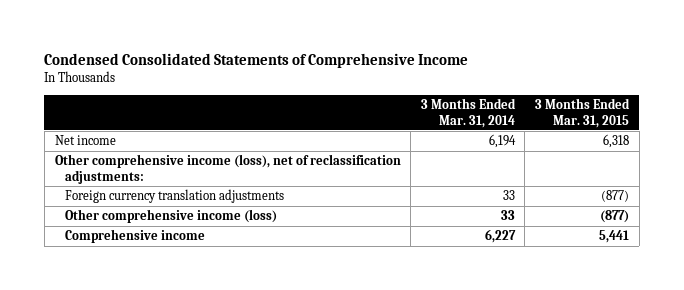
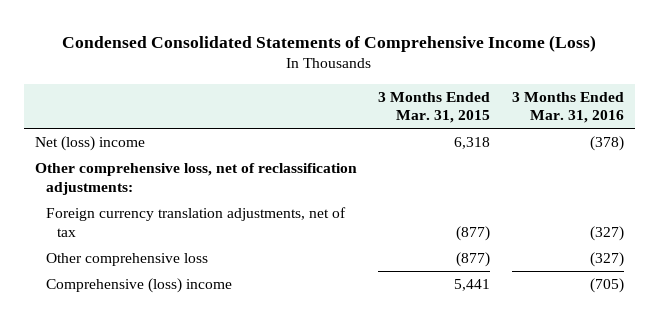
[44,52,469,68] Condensed Consolidated Statements of Comprehensive Income -> [62,34,597,52] Condensed Consolidated Statements of Comprehensive Income (Loss)
[420,98,516,128] 3 Months Ended Mar. 31, 2014 -> none
none -> [512,91,625,124] 3 Months Ended Mar. 31, 2016
[54,135,116,146] Net income -> [34,136,145,152] Net (loss) income
[54,154,401,184] Other comprehensive income (loss), net of reclassification adjustments: -> [34,163,357,195] Other comprehensive loss, net of reclassification adjustments:
[64,189,284,204] Foreign currency translation adjustments -> [45,207,346,237] Foreign currency translation adjustments, net of tax
[64,209,277,224] Other comprehensive income (loss) -> [45,253,208,267] Other comprehensive loss
[64,229,205,244] Comprehensive income -> [45,278,232,294] Comprehensive (loss) income

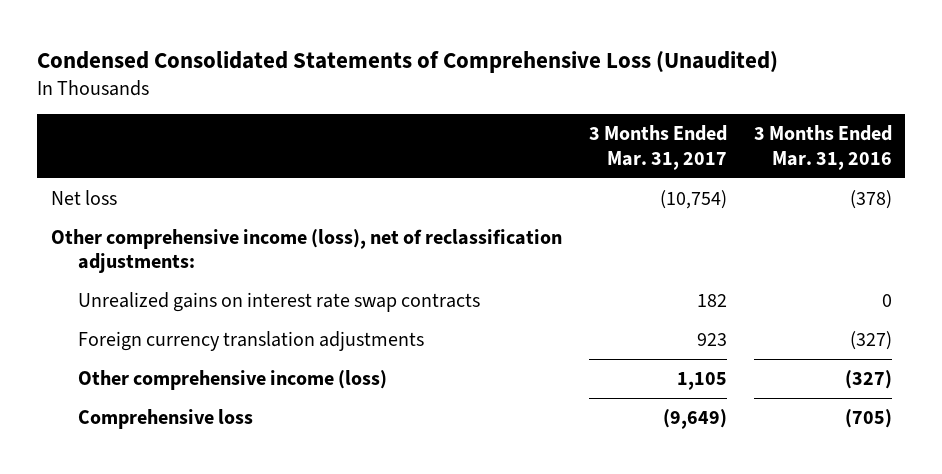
[62,34,597,52] Condensed Consolidated Statements of Comprehensive Income (Loss) -> [37,50,779,73] Condensed Consolidated Statements of Comprehensive Loss (Unaudited)
[378,91,491,124] 3 Months Ended Mar. 31, 2015 -> none
none -> [588,125,727,170] 3 Months Ended Mar. 31, 2017
[34,136,145,152] Net (loss) income -> [50,190,117,206] Net loss
[34,163,357,195] Other comprehensive loss, net of reclassification adjustments: -> [50,229,562,274] Other comprehensive income (loss), net of reclassification adjustments:
none -> [78,292,481,313] Unrealized gains on interest rate swap contracts
[45,207,346,237] Foreign currency translation adjustments, net of tax -> [78,331,425,352] Foreign currency translation adjustments
[45,253,208,267] Other comprehensive loss -> [78,370,388,391] Other comprehensive income (loss)
[45,278,232,294] Comprehensive (loss) income -> [78,409,254,430] Comprehensive loss

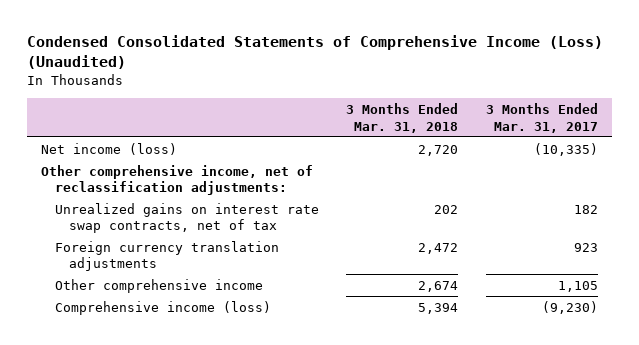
[37,50,779,73] Condensed Consolidated Statements of Comprehensive Loss (Unaudited) -> [26,35,603,70] Condensed Consolidated Statements of Comprehensive Income (Loss) (Unaudited)
[753,125,892,170] 3 Months Ended Mar. 31, 2016 -> none
none -> [346,102,459,133] 3 Months Ended Mar. 31, 2018
[50,190,117,206] Net loss -> [40,142,177,155] Net income (loss)
[659,190,727,210] (10,754) -> [534,142,599,156] (10,335)
[50,229,562,274] Other comprehensive income (loss), net of reclassification adjustments: -> [40,164,313,196] Other comprehensive income, net of reclassification adjustments:
[78,292,481,313] Unrealized gains on interest rate swap contracts -> [54,202,319,234] Unrealized gains on interest rate swap contracts, net of tax
[78,370,388,391] Other comprehensive income (loss) -> [54,278,263,293] Other comprehensive income
[78,409,254,430] Comprehensive loss -> [54,300,271,315] Comprehensive income (loss)
[662,409,727,430] (9,649) -> [542,300,599,314] (9,230)

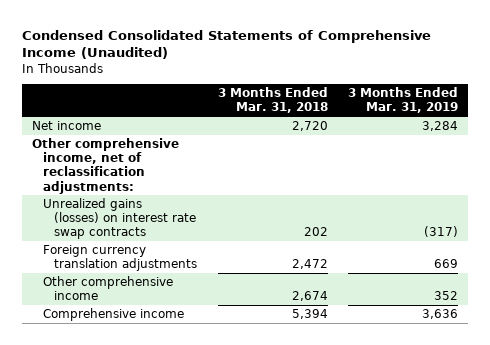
[26,35,603,70] Condensed Consolidated Statements of Comprehensive Income (Loss) (Unaudited) -> [21,29,431,60] Condensed Consolidated Statements of Comprehensive Income (Unaudited)
[486,102,599,133] 3 Months Ended Mar. 31, 2017 -> none
none -> [347,87,458,114] 3 Months Ended Mar. 31, 2019
[40,142,177,155] Net income (loss) -> [32,121,102,131] Net income
[54,202,319,234] Unrealized gains on interest rate swap contracts, net of tax -> [43,198,197,240] Unrealized gains (losses) on interest rate swap contracts
[54,300,271,315] Comprehensive income (loss) -> [43,308,185,322] Comprehensive income

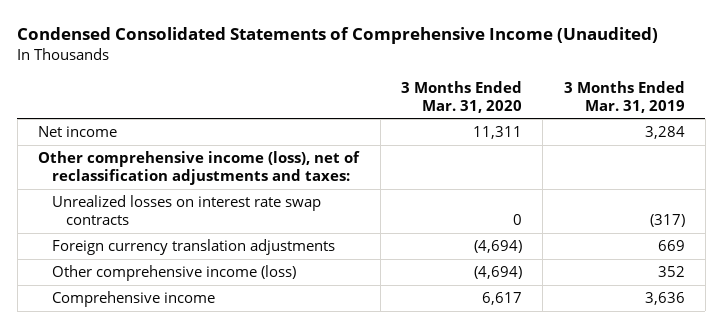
[217,87,328,114] 3 Months Ended Mar. 31, 2018 -> none
none -> [400,80,522,113] 3 Months Ended Mar. 31, 2020
[32,138,180,194] Other comprehensive income, net of reclassification adjustments: -> [38,150,361,186] Other comprehensive income (loss), net of reclassification adjustments and taxes:
[43,198,197,240] Unrealized gains (losses) on interest rate swap contracts -> [52,194,322,226] Unrealized losses on interest rate swap contracts
[43,276,174,301] Other comprehensive income -> [52,264,297,281] Other comprehensive income (loss)

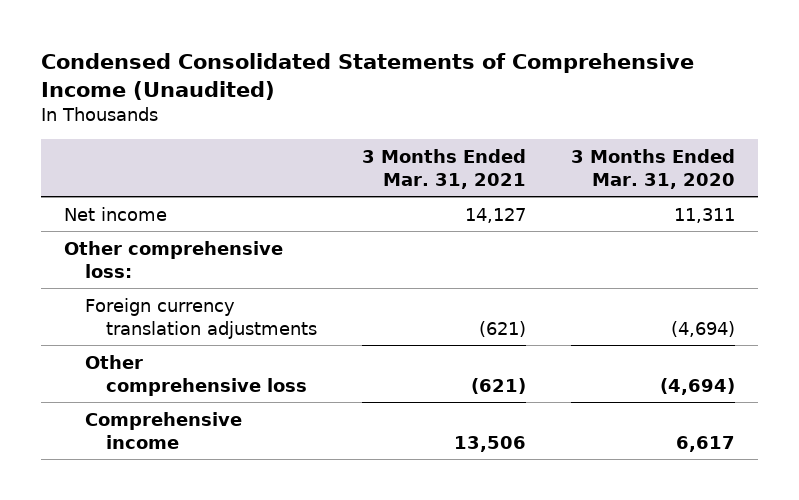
[563,80,685,113] 3 Months Ended Mar. 31, 2019 -> none
none -> [362,148,527,189] 3 Months Ended Mar. 31, 2021
[52,194,322,226] Unrealized losses on interest rate swap contracts -> none
[38,150,361,186] Other comprehensive income (loss), net of reclassification adjustments and taxes: -> [63,240,283,278] Other comprehensive loss:
[52,264,297,281] Other comprehensive income (loss) -> [84,354,308,396] Other comprehensive loss

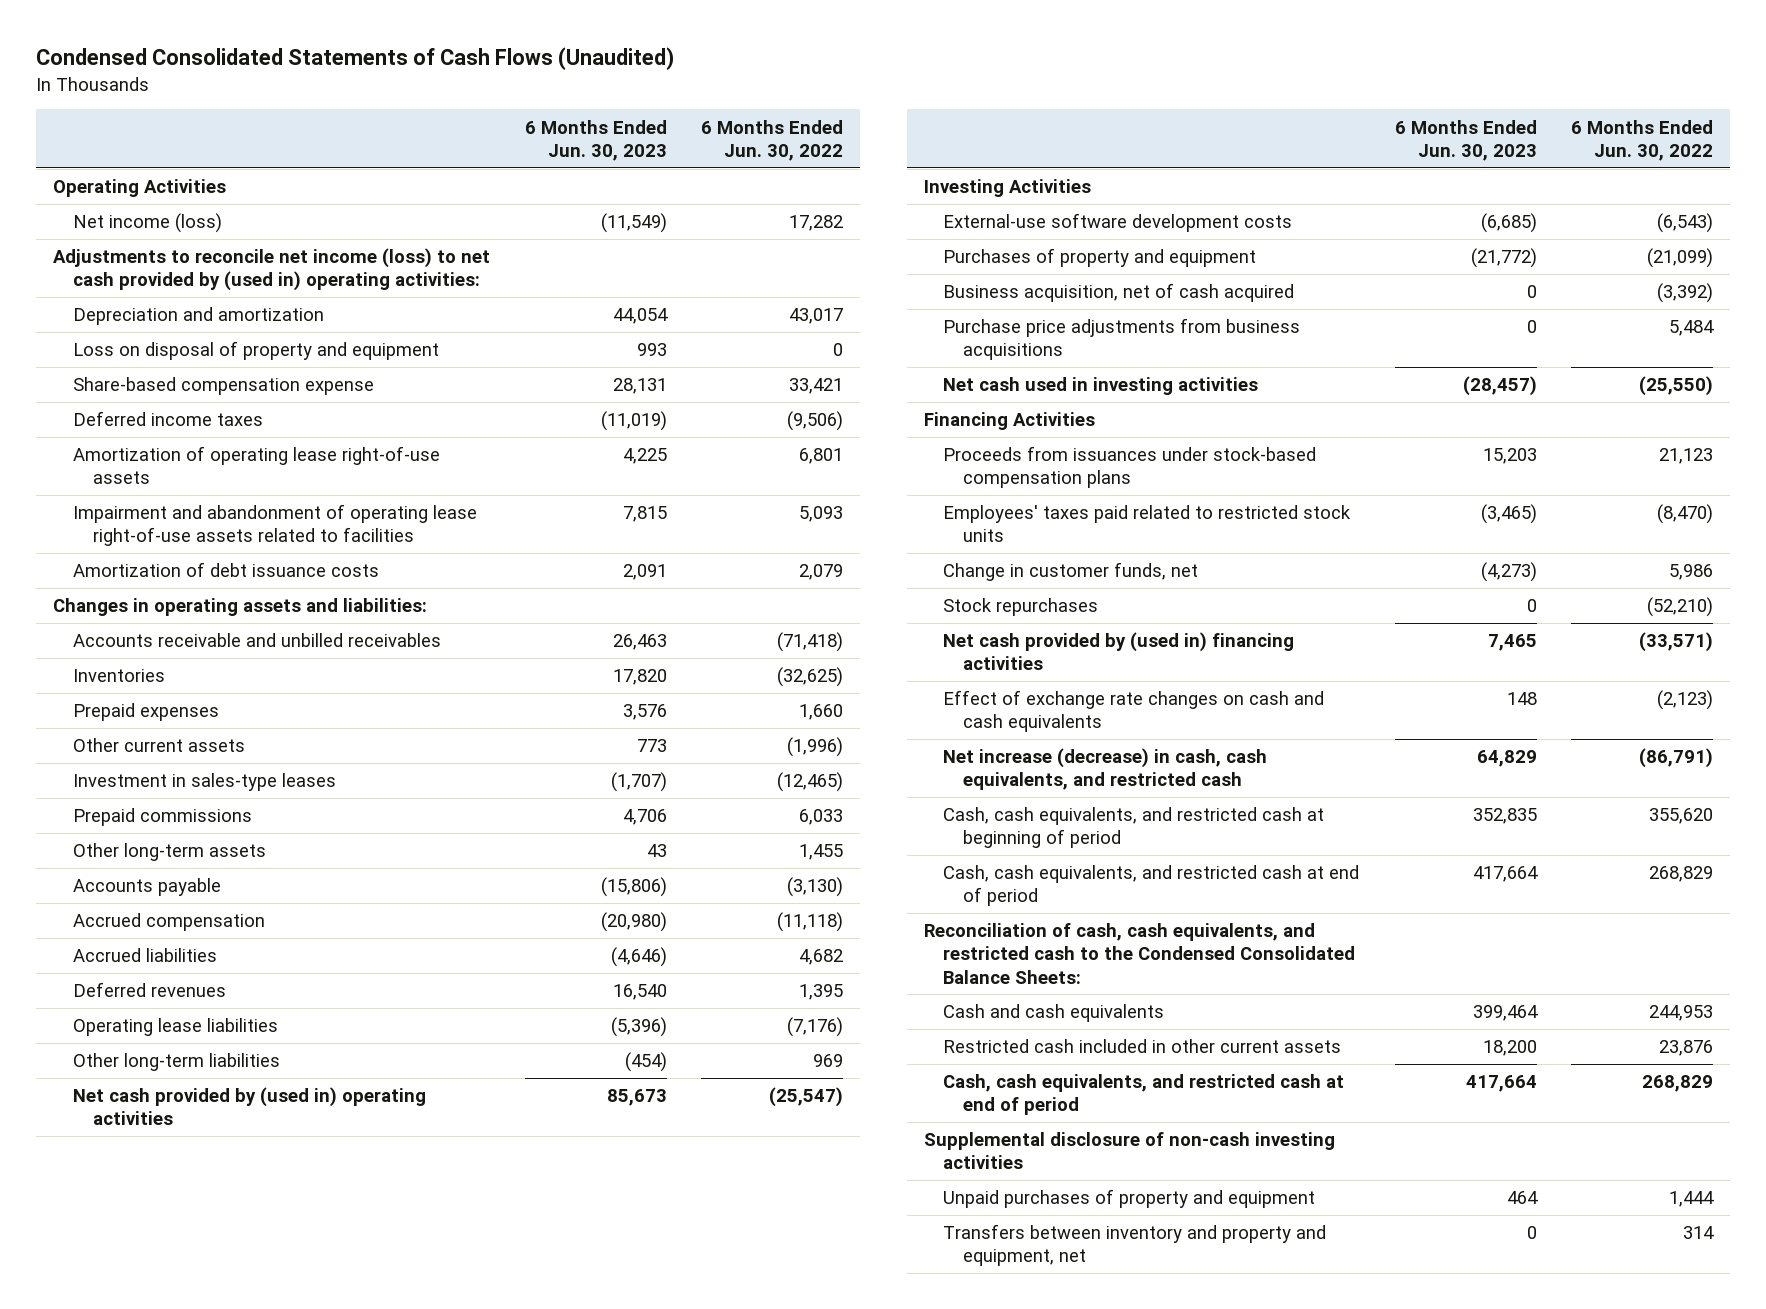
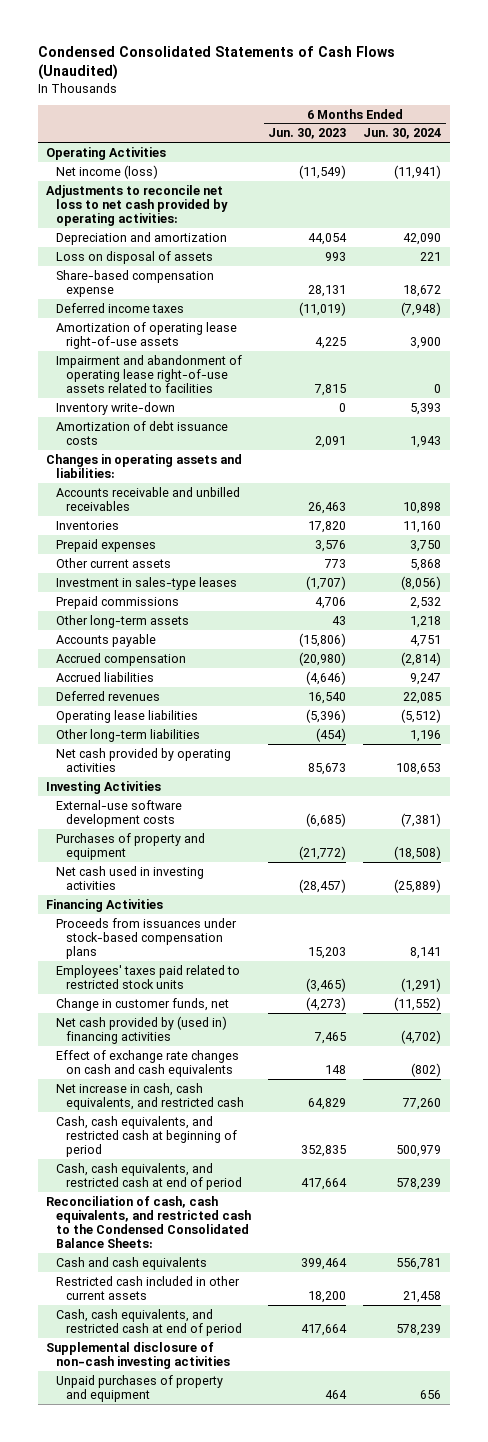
[700,119,843,161] 6 Months Ended Jun. 30, 2022 -> none
none -> [363,128,442,140] Jun. 30, 2024
[53,248,491,292] Adjustments to reconcile net income (loss) to net cash provided by (used in) operating activities: -> [46,184,229,227] Adjustments to reconcile net loss to net cash provided by operating activities:
[73,341,440,361] Loss on disposal of property and equipment -> [56,250,214,264] Loss on disposal of assets
none -> [56,401,176,415] Inventory write-down
[73,1087,427,1126] Net cash provided by (used in) operating activities -> [56,747,232,772] Net cash provided by operating activities
[943,283,1295,303] Business acquisition, net of cash acquired -> none
[943,318,1301,361] Purchase price adjustments from business acquisitions -> none
[943,598,1099,617] Stock repurchases -> none
[943,748,1268,791] Net increase (decrease) in cash, cash equivalents, and restricted cash -> [56,1082,245,1110] Net increase in cash, cash equivalents, and restricted cash
[943,1224,1327,1267] Transfers between inventory and property and equipment, net -> none

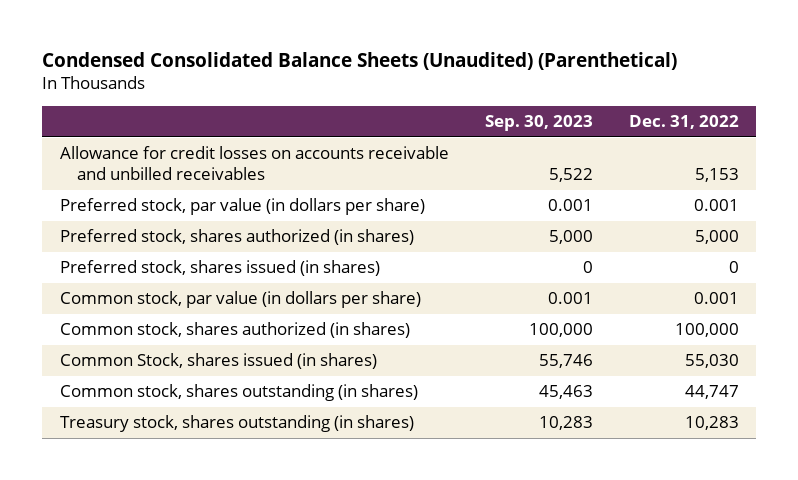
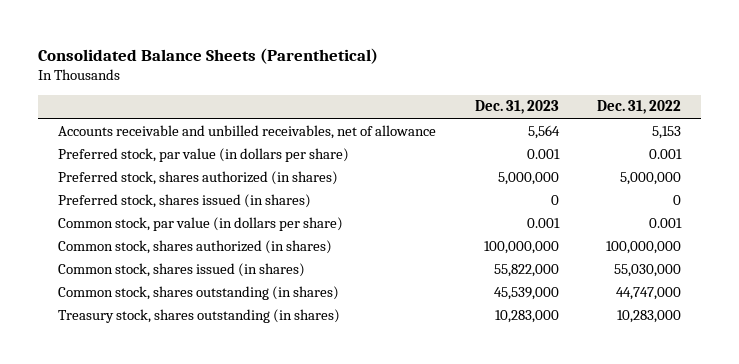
[41,52,677,71] Condensed Consolidated Balance Sheets (Unaudited) (Parenthetical) -> [38,47,379,64] Consolidated Balance Sheets (Parenthetical)
[484,115,593,132] Sep. 30, 2023 -> none
none -> [474,100,559,115] Dec. 31, 2023
[59,146,449,181] Allowance for credit losses on accounts receivable and unbilled receivables -> [57,124,436,139] Accounts receivable and unbilled receivables, net of allowance
[694,230,739,245] 5,000 -> [620,171,682,185] 5,000,000
[674,323,739,338] 100,000 -> [606,240,682,254] 100,000,000
[59,353,377,370] Common Stock, shares issued (in shares) -> [57,262,305,277] Common stock, shares issued (in shares)
[684,354,739,369] 55,030 -> [614,263,682,277] 55,030,000
[684,385,739,400] 44,747 -> [616,286,682,300] 44,747,000
[684,416,739,431] 10,283 -> [617,309,682,323] 10,283,000

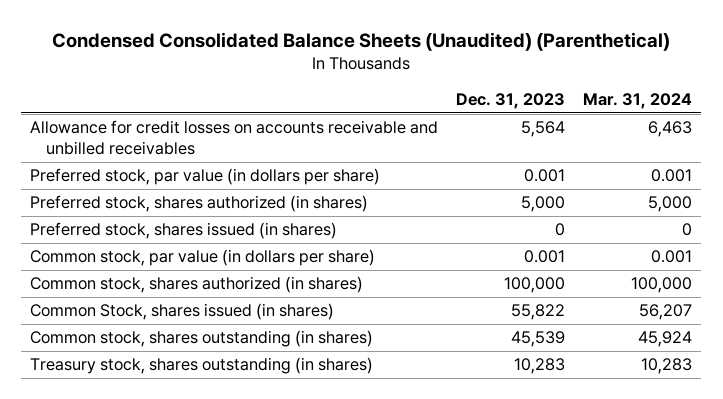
[38,47,379,64] Consolidated Balance Sheets (Parenthetical) -> [52,31,671,51] Condensed Consolidated Balance Sheets (Unaudited) (Parenthetical)
[597,100,682,115] Dec. 31, 2022 -> none
none -> [583,93,693,110] Mar. 31, 2024
[57,124,436,139] Accounts receivable and unbilled receivables, net of allowance -> [30,120,439,156] Allowance for credit losses on accounts receivable and unbilled receivables
[497,171,559,185] 5,000,000 -> [521,196,566,213] 5,000
[483,240,559,254] 100,000,000 -> [504,277,566,294] 100,000
[57,262,305,277] Common stock, shares issued (in shares) -> [30,303,335,321] Common Stock, shares issued (in shares)
[493,263,559,277] 55,822,000 -> [511,304,566,321] 55,822
[493,286,559,300] 45,539,000 -> [511,331,566,348] 45,539
[494,309,559,323] 10,283,000 -> [514,358,566,375] 10,283

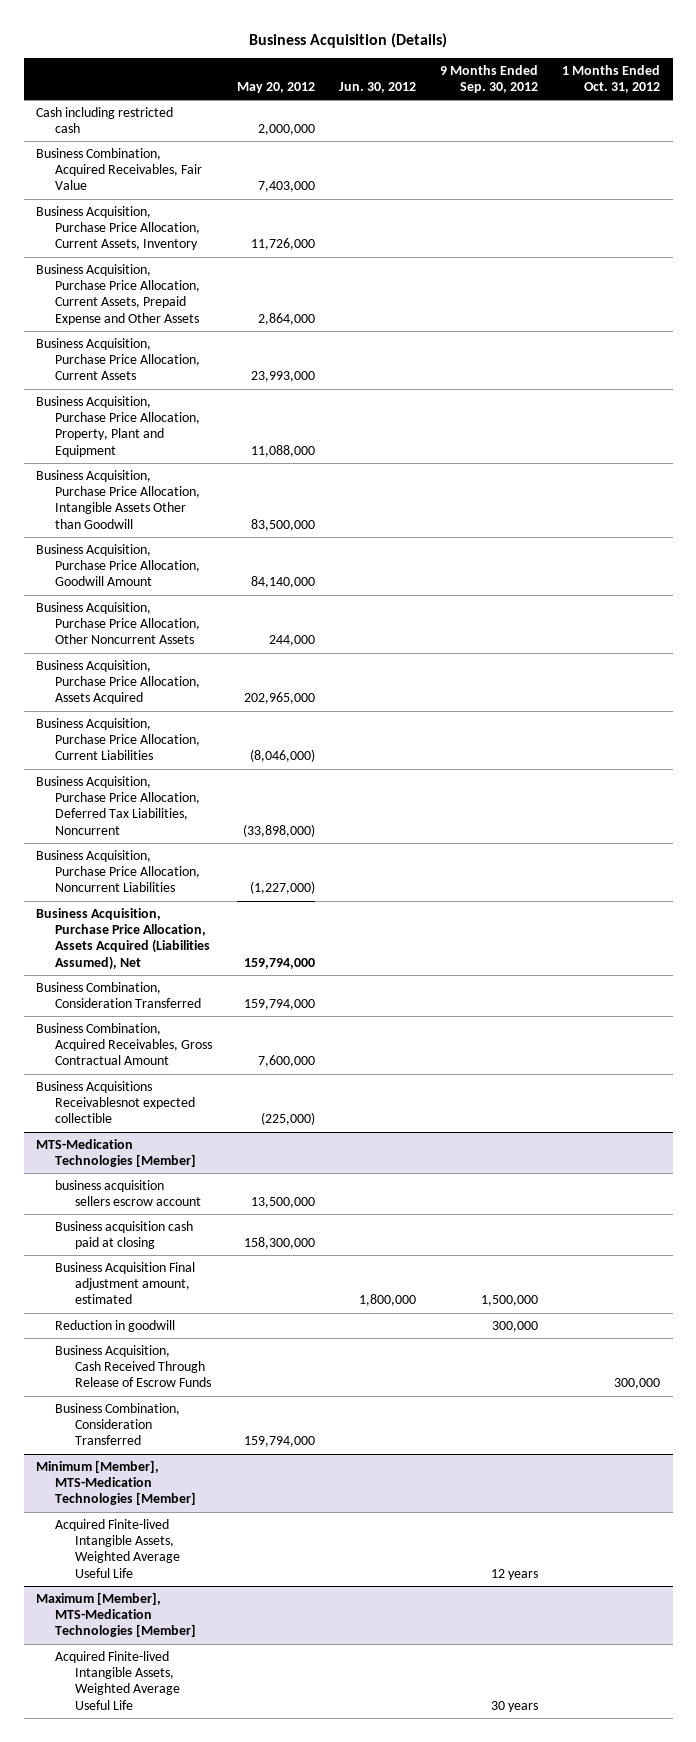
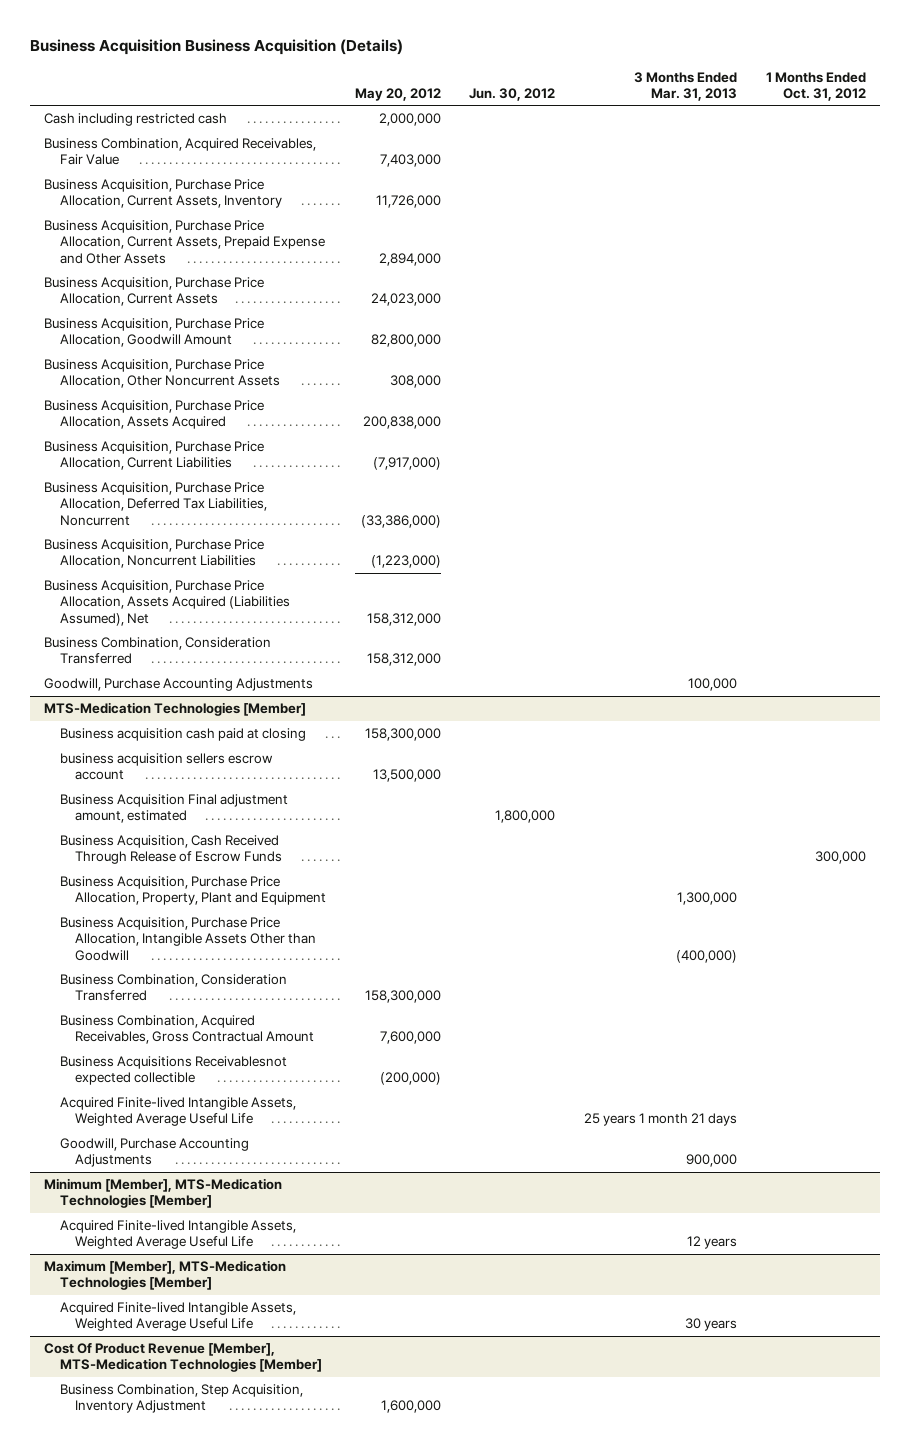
[249,32,448,48] Business Acquisition (Details) -> [30,39,404,56] Business Acquisition Business Acquisition (Details)
[440,65,539,94] 9 Months Ended Sep. 30, 2012 -> none
none -> [633,71,737,101] 3 Months Ended Mar. 31, 2013
[35,395,201,457] Business Acquisition, Purchase Price Allocation, Property, Plant and Equipment -> none
[35,469,201,529] Business Acquisition, Purchase Price Allocation, Intangible Assets Other than Goodwill -> none
[35,1022,213,1066] Business Combination, Acquired Receivables, Gross Contractual Amount -> none
[35,1080,196,1124] Business Acquisitions Receivablesnot expected collectible -> none
[257,312,315,325] 2,864,000 -> [378,252,441,266] 2,894,000
[250,371,315,383] 23,993,000 -> [370,293,441,307] 24,023,000
[250,576,315,589] 84,140,000 -> [370,334,441,348] 82,800,000
[268,635,315,647] 244,000 -> [389,375,441,389] 308,000
[243,692,315,705] 202,965,000 -> [362,416,441,430] 200,838,000
[249,749,315,763] (8,046,000) -> [372,457,441,471] (7,917,000)
[242,823,315,837] (33,898,000) -> [360,514,441,528] (33,386,000)
[249,881,315,895] (1,227,000) -> [370,555,441,569] (1,223,000)
[243,957,315,969] 159,794,000 -> [366,612,441,626] 158,312,000
[243,999,315,1011] 159,794,000 -> [366,653,441,667] 158,312,000
none -> [44,678,314,692] Goodwill, Purchase Accounting Adjustments
[55,1179,201,1207] business acquisition sellers escrow account -> [59,753,273,781] business acquisition sellers escrow account
[55,1319,176,1332] Reduction in goodwill -> none
none -> [59,876,327,906] Business Acquisition, Purchase Price Allocation, Property, Plant and Equipment
none -> [59,917,317,961] Business Acquisition, Purchase Price Allocation, Intangible Assets Other than Goodwill
[243,1436,315,1448] 159,794,000 -> [364,990,441,1004] 158,300,000
none -> [59,1015,315,1045] Business Combination, Acquired Receivables, Gross Contractual Amount
none -> [59,1056,287,1086] Business Acquisitions Receivablesnot expected collectible
none -> [59,1097,296,1127] Acquired Finite-lived Intangible Assets, Weighted Average Useful Life
none -> [59,1138,249,1168] Goodwill, Purchase Accounting Adjustments
none -> [44,1343,322,1373] Cost Of Product Revenue [Member], MTS-Medication Technologies [Member]
none -> [59,1384,303,1414] Business Combination, Step Acquisition, Inventory Adjustment

